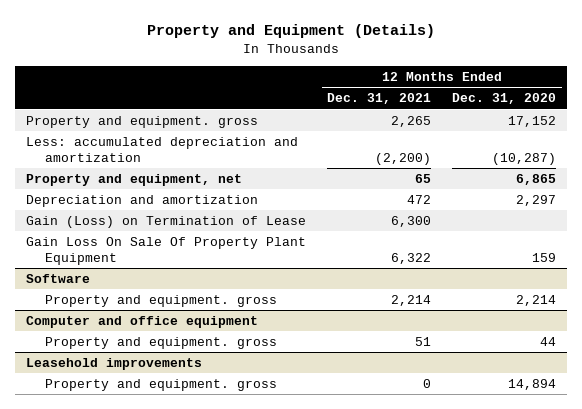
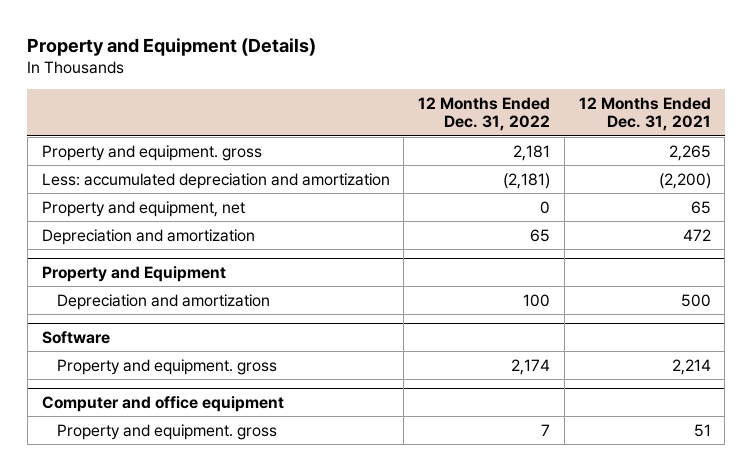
[452,93,557,105] Dec. 31, 2020 -> none
none -> [418,97,551,132] 12 Months Ended Dec. 31, 2022
[25,215,306,228] Gain (Loss) on Termination of Lease -> none
[25,236,306,265] Gain Loss On Sale Of Property Plant Equipment -> none
none -> [41,265,226,282] Property and Equipment
none -> [56,293,270,310] Depreciation and amortization
[25,357,202,370] Leasehold improvements -> none
[45,378,278,391] Property and equipment. gross -> none

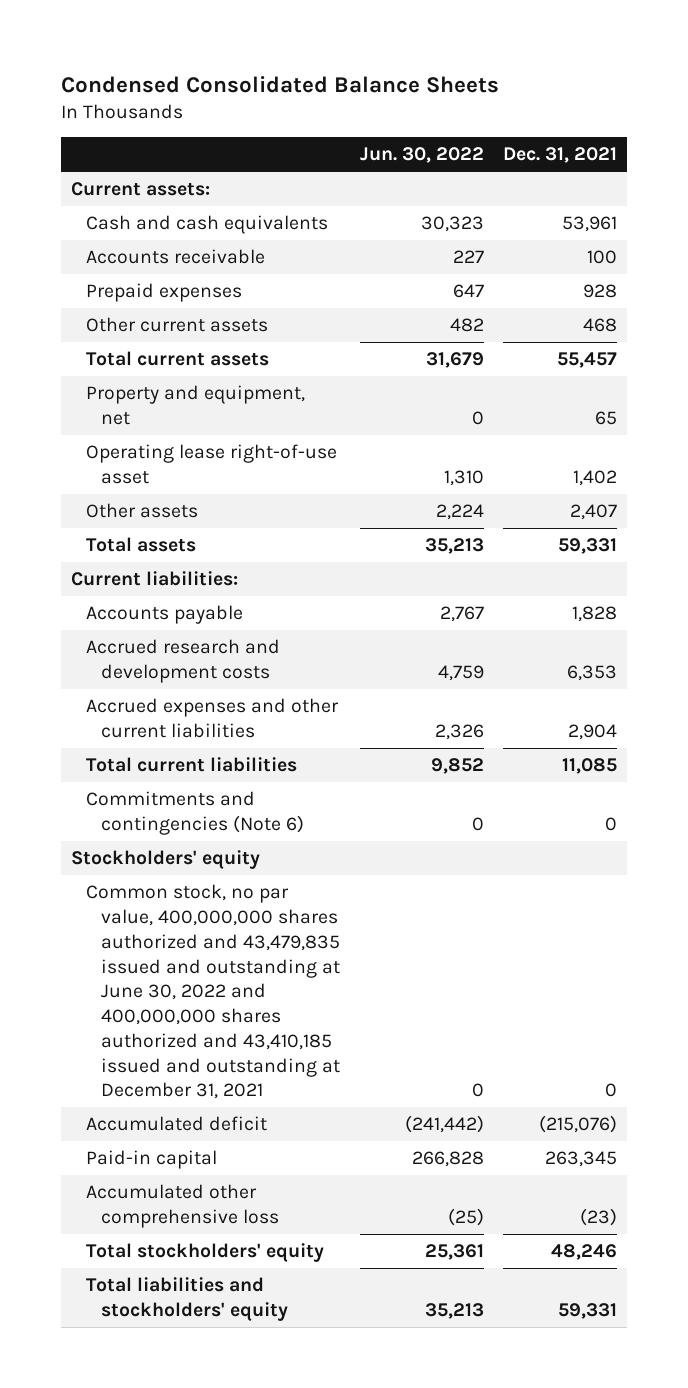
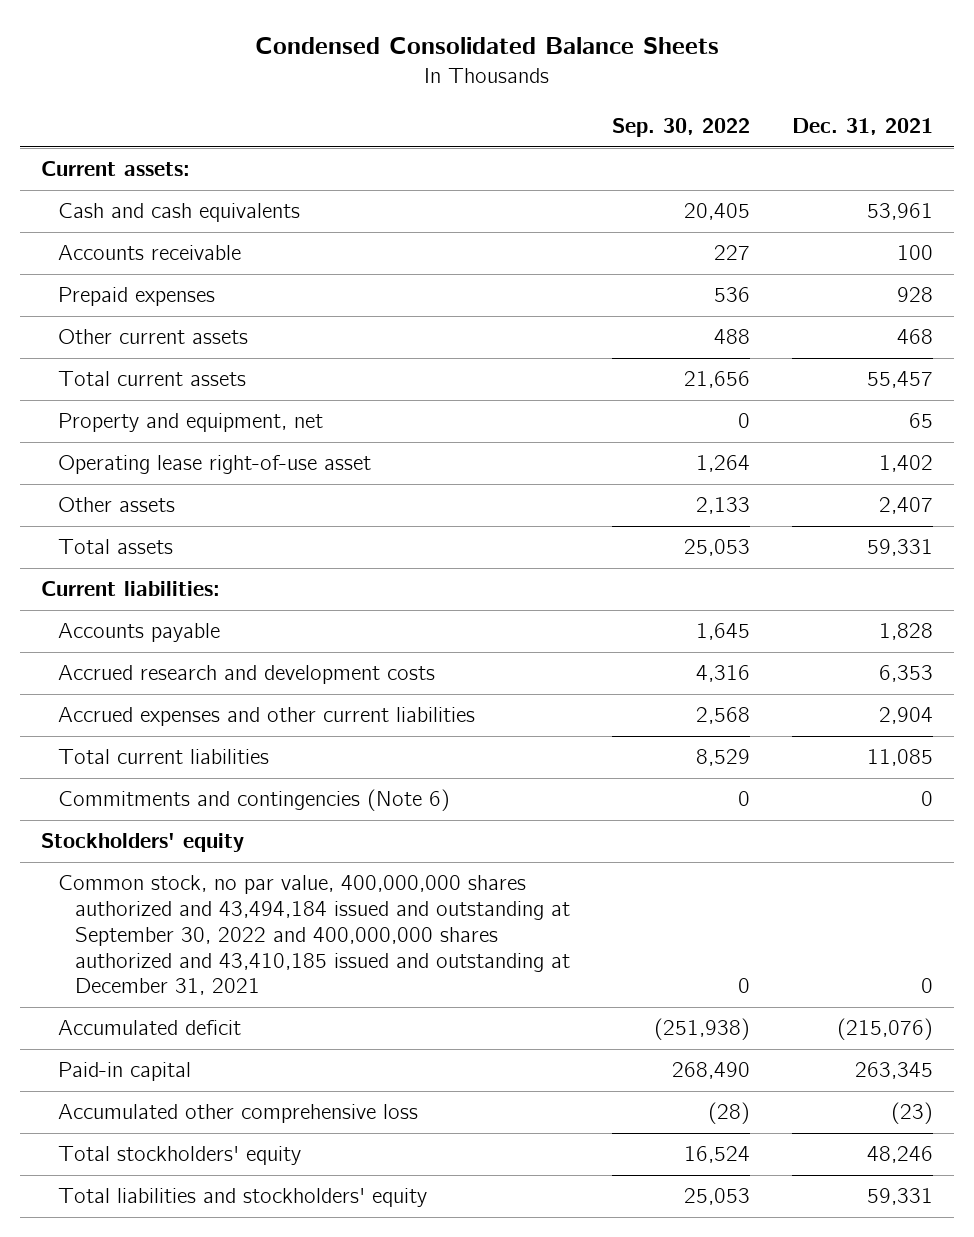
[359,147,484,164] Jun. 30, 2022 -> none
none -> [611,118,750,138] Sep. 30, 2022
[86,884,341,1100] Common stock, no par value, 400,000,000 shares authorized and 43,479,835 issued and outstanding at June 30, 2022 and 400,000,000 shares authorized and 43,410,185 issued and outstanding at December 31, 2021 -> [58,875,570,996] Common stock, no par value, 400,000,000 shares authorized and 43,494,184 issued and outstanding at September 30, 2022 and 400,000,000 shares authorized and 43,410,185 issued and outstanding at December 31, 2021

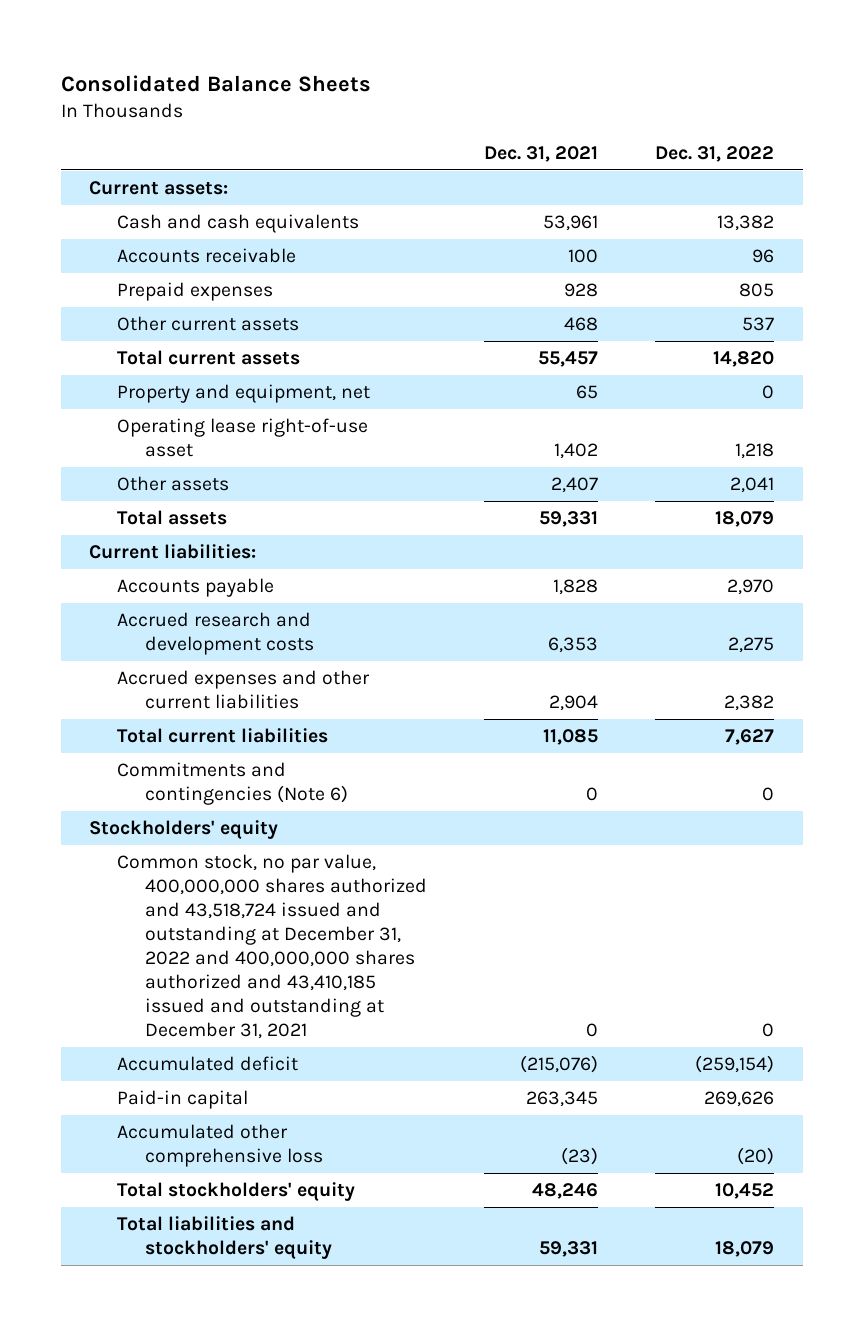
[254,36,719,54] Condensed Consolidated Balance Sheets -> [60,74,371,92] Consolidated Balance Sheets
[611,118,750,138] Sep. 30, 2022 -> none
none -> [655,146,775,163] Dec. 31, 2022
[58,875,570,996] Common stock, no par value, 400,000,000 shares authorized and 43,494,184 issued and outstanding at September 30, 2022 and 400,000,000 shares authorized and 43,410,185 issued and outstanding at December 31, 2021 -> [116,854,427,1039] Common stock, no par value, 400,000,000 shares authorized and 43,518,724 issued and outstanding at December 31, 2022 and 400,000,000 shares authorized and 43,410,185 issued and outstanding at December 31, 2021

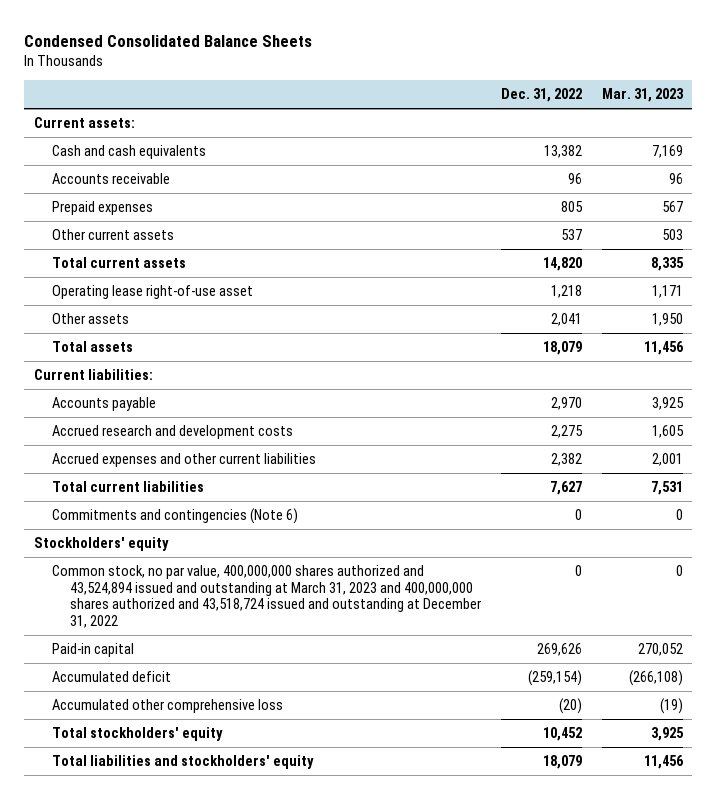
[60,74,371,92] Consolidated Balance Sheets -> [24,34,313,47] Condensed Consolidated Balance Sheets
[483,146,598,163] Dec. 31, 2021 -> none
none -> [601,88,684,103] Mar. 31, 2023
[116,384,370,404] Property and equipment, net -> none
[116,854,427,1039] Common stock, no par value, 400,000,000 shares authorized and 43,518,724 issued and outstanding at December 31, 2022 and 400,000,000 shares authorized and 43,410,185 issued and outstanding at December 31, 2021 -> [52,564,482,629] Common stock, no par value, 400,000,000 shares authorized and 43,524,894 issued and outstanding at March 31, 2023 and 400,000,000 shares authorized and 43,518,724 issued and outstanding at December 31, 2022
[116,1056,298,1072] Accumulated deficit -> [52,670,172,682] Accumulated deficit

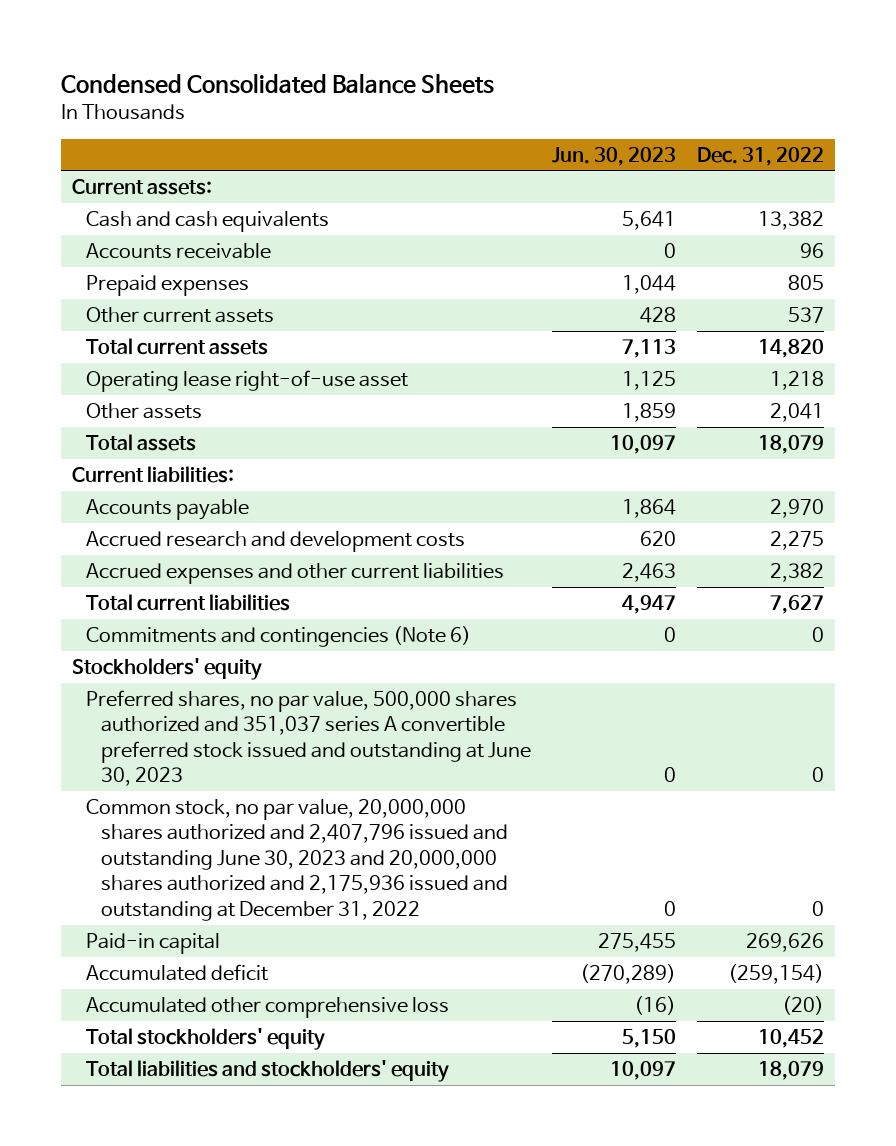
[601,88,684,103] Mar. 31, 2023 -> none
none -> [552,146,677,166] Jun. 30, 2023
none -> [86,689,532,787] Preferred shares, no par value, 500,000 shares authorized and 351,037 series A convertible preferred stock issued and outstanding at June 30, 2023
[52,564,482,629] Common stock, no par value, 400,000,000 shares authorized and 43,524,894 issued and outstanding at March 31, 2023 and 400,000,000 shares authorized and 43,518,724 issued and outstanding at December 31, 2022 -> [86,798,509,921] Common stock, no par value, 20,000,000 shares authorized and 2,407,796 issued and outstanding June 30, 2023 and 20,000,000 shares authorized and 2,175,936 issued and outstanding at December 31, 2022

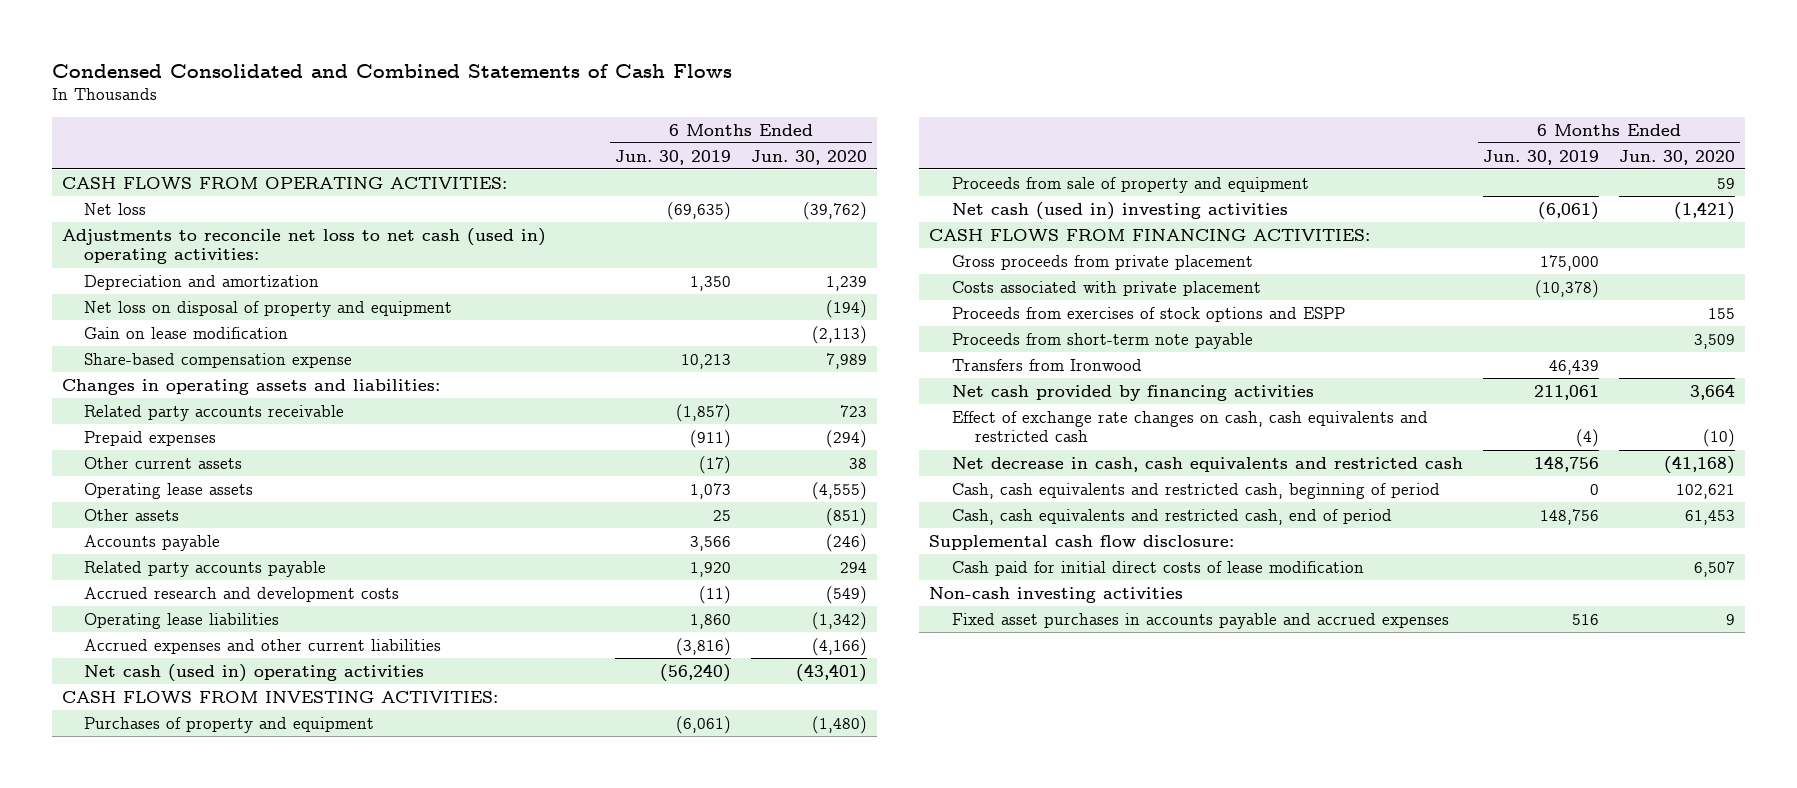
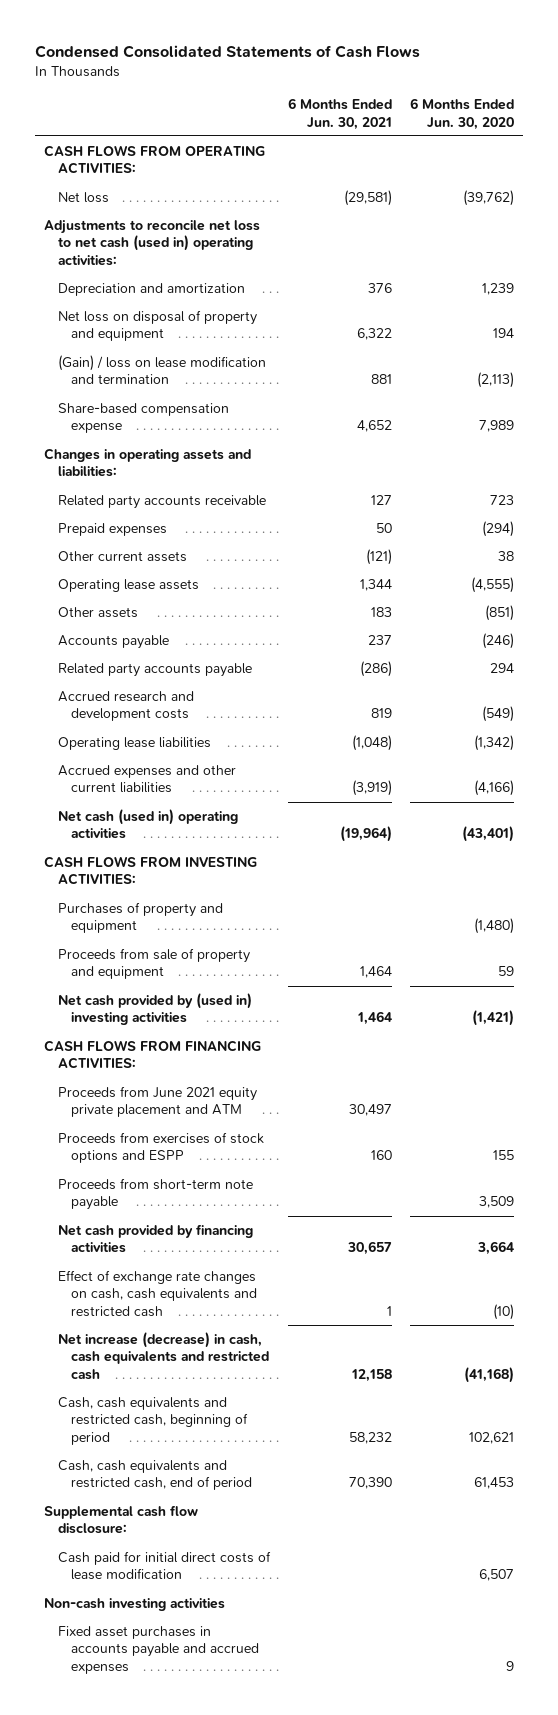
[51,63,732,78] Condensed Consolidated and Combined Statements of Cash Flows -> [35,45,421,59] Condensed Consolidated Statements of Cash Flows
[615,149,732,165] Jun. 30, 2019 -> none
none -> [287,98,392,130] 6 Months Ended Jun. 30, 2021
[826,299,868,318] (194) -> [492,328,514,339] 194
[84,326,289,339] Gain on lease modification -> [57,354,266,385] (Gain) / loss on lease modification and termination
[951,201,1288,220] Net cash (used in) investing activities -> [57,992,252,1026] Net cash provided by (used in) investing activities
[951,280,1261,296] Costs associated with private placement -> none
[951,254,1253,270] Gross proceeds from private placement -> [57,1085,257,1118] Proceeds from June 2021 equity private placement and ATM
[951,358,1142,371] Transfers from Ironwood -> none
[951,456,1463,472] Net decrease in cash, cash equivalents and restricted cash -> [57,1331,270,1380] Net increase (decrease) in cash, cash equivalents and restricted cash

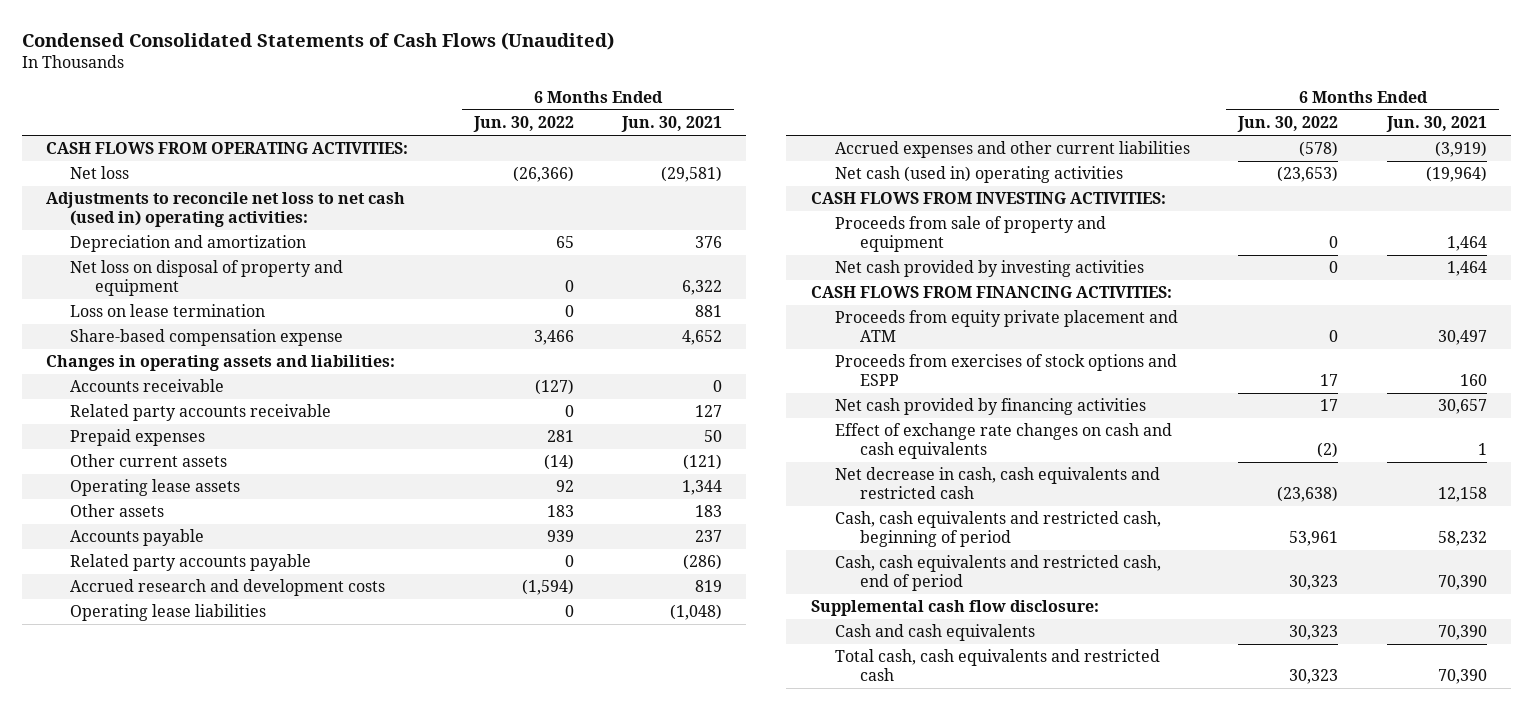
[35,45,421,59] Condensed Consolidated Statements of Cash Flows -> [21,31,614,50] Condensed Consolidated Statements of Cash Flows (Unaudited)
[409,98,514,130] 6 Months Ended Jun. 30, 2020 -> none
none -> [472,116,574,133] Jun. 30, 2022
[57,354,266,385] (Gain) / loss on lease modification and termination -> [70,304,266,318] Loss on lease termination
none -> [70,379,225,393] Accounts receivable
[57,901,223,934] Purchases of property and equipment -> none
[57,992,252,1026] Net cash provided by (used in) investing activities -> [835,260,1145,278] Net cash provided by investing activities
[57,1085,257,1118] Proceeds from June 2021 equity private placement and ATM -> [835,310,1179,343] Proceeds from equity private placement and ATM
[57,1177,253,1211] Proceeds from short-term note payable -> none
[57,1269,258,1317] Effect of exchange rate changes on cash, cash equivalents and restricted cash -> [835,423,1173,460] Effect of exchange rate changes on cash and cash equivalents
[57,1331,270,1380] Net increase (decrease) in cash, cash equivalents and restricted cash -> [835,467,1161,500] Net decrease in cash, cash equivalents and restricted cash
[57,1550,271,1581] Cash paid for initial direct costs of lease modification -> none
[44,1597,226,1611] Non-cash investing activities -> none
[57,1625,260,1674] Fixed asset purchases in accounts payable and accrued expenses -> none
none -> [835,624,1036,642] Cash and cash equivalents
none -> [835,649,1161,682] Total cash, cash equivalents and restricted cash

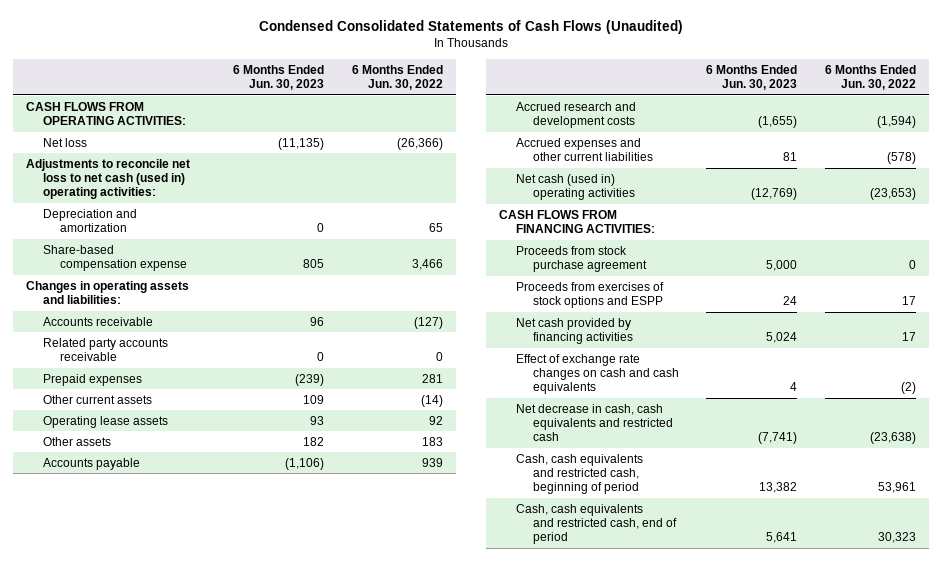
[620,116,722,133] Jun. 30, 2021 -> none
none -> [233,64,325,90] 6 Months Ended Jun. 30, 2023
[70,260,344,297] Net loss on disposal of property and equipment -> none
[70,304,266,318] Loss on lease termination -> none
[70,554,312,572] Related party accounts payable -> none
[70,604,267,622] Operating lease liabilities -> none
[810,192,1166,205] CASH FLOWS FROM INVESTING ACTIVITIES: -> none
[835,216,1107,253] Proceeds from sale of property and equipment -> none
[835,260,1145,278] Net cash provided by investing activities -> none
[835,310,1179,343] Proceeds from equity private placement and ATM -> none
none -> [516,245,647,273] Proceeds from stock purchase agreement
[810,600,1099,617] Supplemental cash flow disclosure: -> none
[835,624,1036,642] Cash and cash equivalents -> none
[835,649,1161,682] Total cash, cash equivalents and restricted cash -> none

